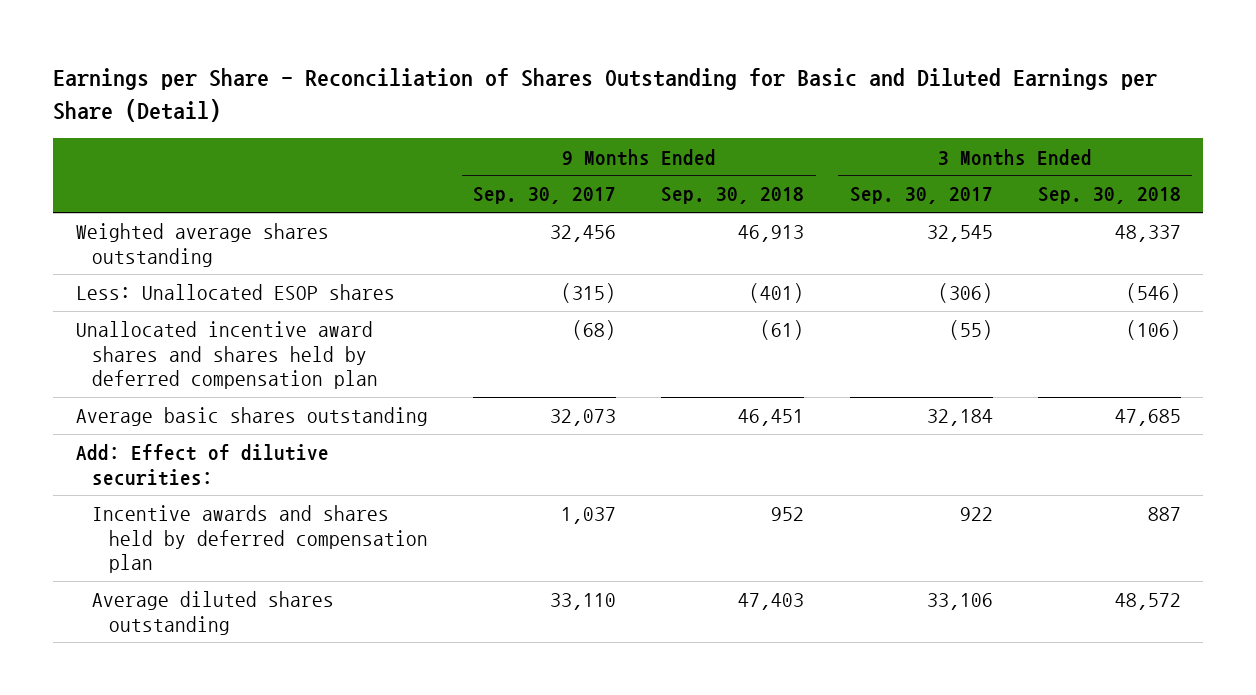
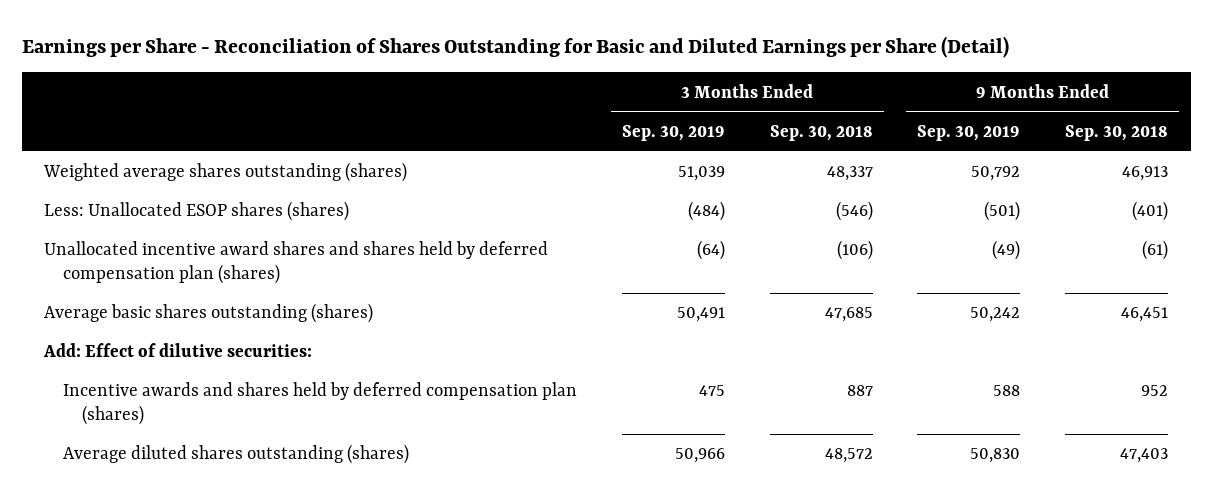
[473,187,617,205] Sep. 30, 2017 -> none
[849,187,993,205] Sep. 30, 2017 -> none
none -> [621,125,725,142] Sep. 30, 2019
none -> [917,125,1021,142] Sep. 30, 2019
[75,223,329,267] Weighted average shares outstanding -> [43,162,408,183] Weighted average shares outstanding (shares)
[75,284,395,301] Less: Unallocated ESOP shares -> [44,201,350,222] Less: Unallocated ESOP shares (shares)
[75,321,379,390] Unallocated incentive award shares and shares held by deferred compensation plan -> [44,241,549,285] Unallocated incentive award shares and shares held by deferred compensation plan (shares)
[75,407,428,427] Average basic shares outstanding -> [44,303,374,324] Average basic shares outstanding (shares)
[92,505,428,574] Incentive awards and shares held by deferred compensation plan -> [62,382,577,426] Incentive awards and shares held by deferred compensation plan (shares)
[92,591,335,635] Average diluted shares outstanding -> [62,444,409,465] Average diluted shares outstanding (shares)

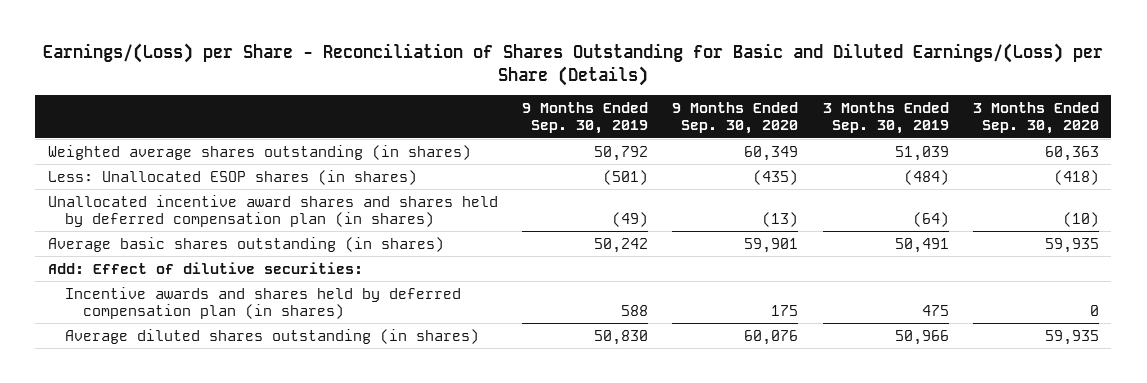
[21,35,1009,58] Earnings per Share - Reconciliation of Shares Outstanding for Basic and Diluted Earnings per Share (Detail) -> [43,43,1104,86] Earnings/(Loss) per Share - Reconciliation of Shares Outstanding for Basic and Diluted Earnings/(Loss) per Share (Details)
[769,125,873,142] Sep. 30, 2018 -> none
[1065,125,1169,142] Sep. 30, 2018 -> none
none -> [672,102,799,135] 9 Months Ended Sep. 30, 2020
none -> [972,102,1099,135] 3 Months Ended Sep. 30, 2020
[43,162,408,183] Weighted average shares outstanding (shares) -> [47,144,471,160] Weighted average shares outstanding (in shares)
[44,201,350,222] Less: Unallocated ESOP shares (shares) -> [47,169,417,185] Less: Unallocated ESOP shares (in shares)
[44,241,549,285] Unallocated incentive award shares and shares held by deferred compensation plan (shares) -> [47,194,498,228] Unallocated incentive award shares and shares held by deferred compensation plan (in shares)
[44,303,374,324] Average basic shares outstanding (shares) -> [47,236,444,252] Average basic shares outstanding (in shares)
[62,382,577,426] Incentive awards and shares held by deferred compensation plan (shares) -> [65,286,462,320] Incentive awards and shares held by deferred compensation plan (in shares)
[62,444,409,465] Average diluted shares outstanding (shares) -> [65,328,480,344] Average diluted shares outstanding (in shares)

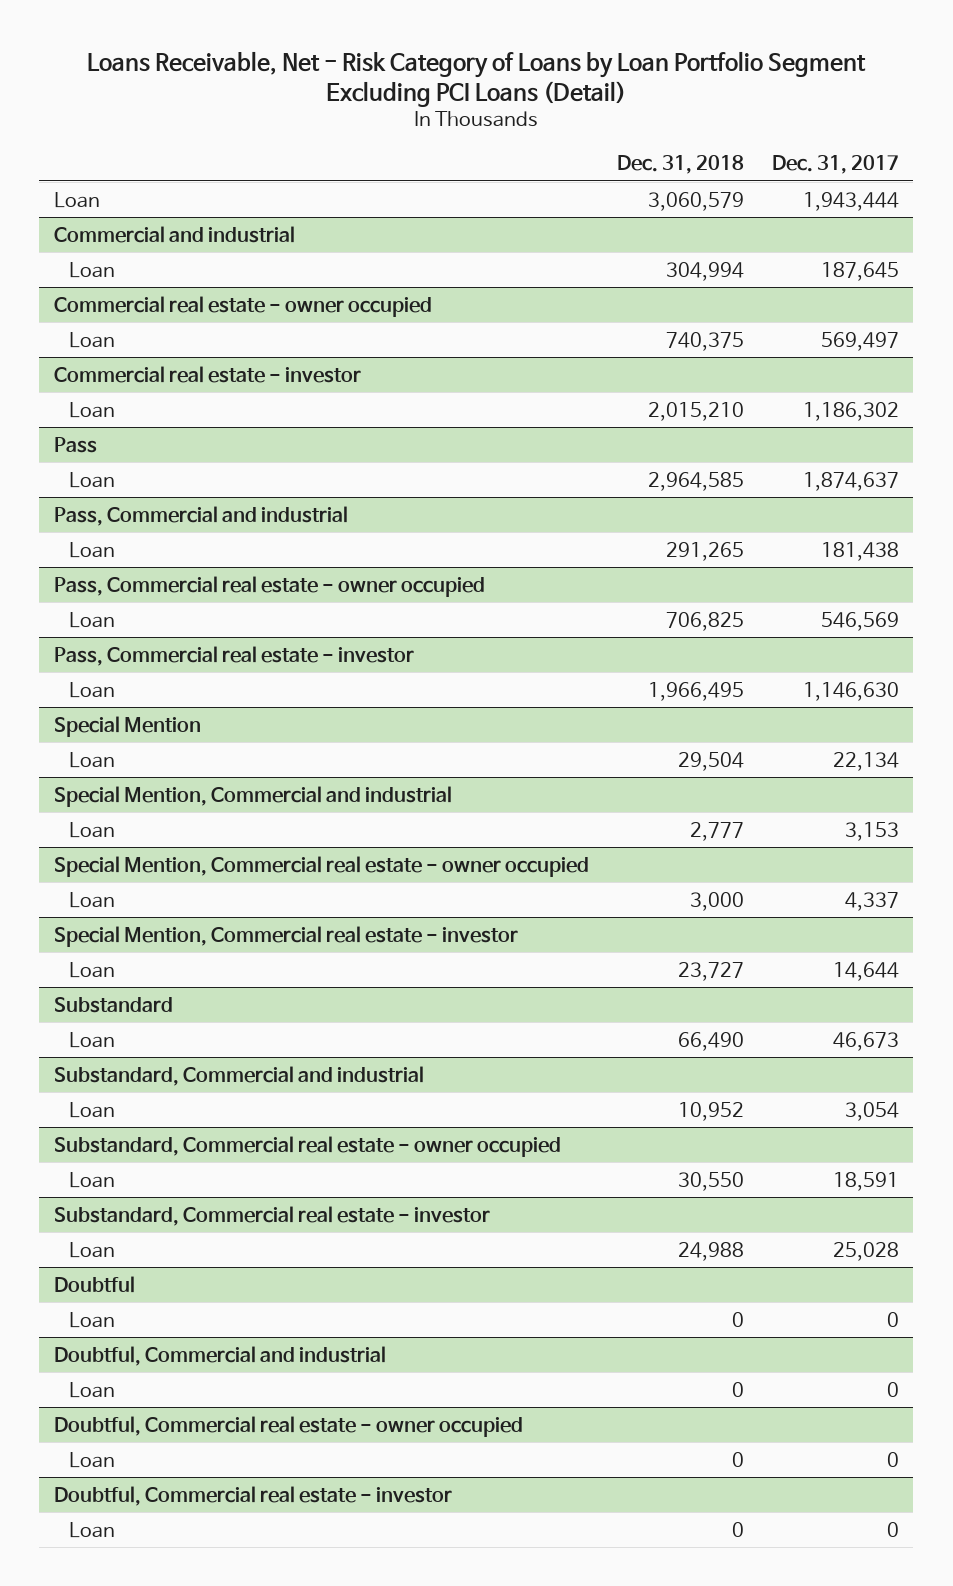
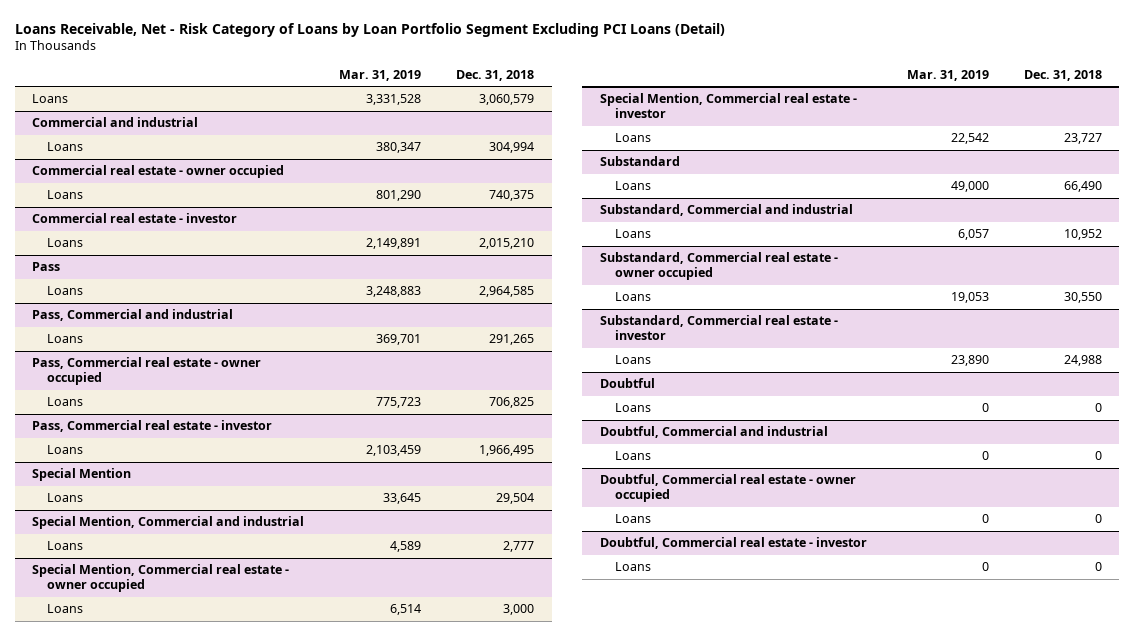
[772,155,900,175] Dec. 31, 2017 -> none
none -> [339,69,422,81] Mar. 31, 2019
[53,191,100,208] Loan -> [32,94,69,104] Loans
[68,261,115,278] Loan -> [46,142,83,152] Loans
[68,331,115,348] Loan -> [46,190,83,200] Loans
[68,401,115,418] Loan -> [46,238,83,248] Loans
[68,471,115,488] Loan -> [46,286,83,296] Loans
[68,541,115,558] Loan -> [46,334,83,344] Loans
[68,611,115,628] Loan -> [46,397,83,407] Loans
[68,681,115,698] Loan -> [46,445,83,455] Loans
[68,751,115,768] Loan -> [46,493,83,503] Loans
[68,821,115,838] Loan -> [46,541,83,551] Loans
[68,891,115,908] Loan -> [46,604,83,614] Loans
[68,961,115,978] Loan -> [614,133,651,143] Loans
[68,1031,115,1048] Loan -> [614,181,651,191] Loans
[68,1101,115,1118] Loan -> [614,229,651,239] Loans
[68,1171,115,1188] Loan -> [614,292,651,302] Loans
[68,1241,115,1258] Loan -> [614,355,651,365] Loans
[68,1311,115,1328] Loan -> [614,403,651,413] Loans
[68,1381,115,1398] Loan -> [614,451,651,461] Loans
[68,1451,115,1468] Loan -> [614,514,651,524] Loans
[68,1521,115,1538] Loan -> [614,562,651,572] Loans

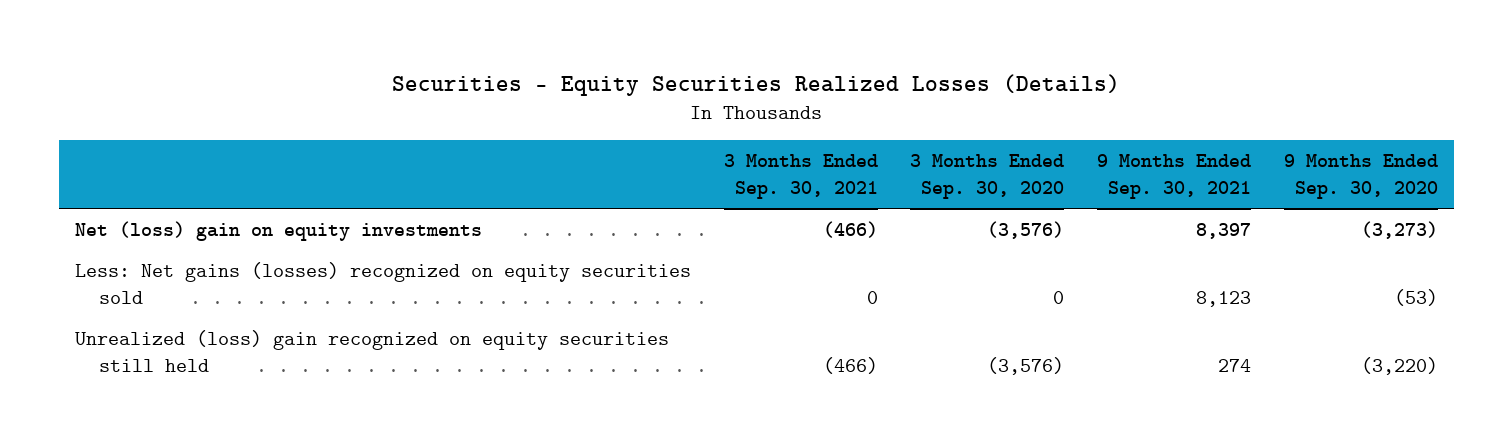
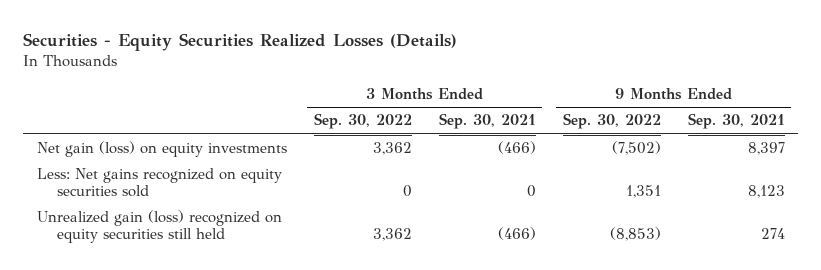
[910,154,1065,200] 3 Months Ended Sep. 30, 2020 -> none
[1283,154,1438,200] 9 Months Ended Sep. 30, 2020 -> none
none -> [313,113,412,130] Sep. 30, 2022
none -> [562,113,661,130] Sep. 30, 2022
[74,220,482,241] Net (loss) gain on equity investments -> [36,141,287,158] Net gain (loss) on equity investments
[74,261,691,304] Less: Net gains (losses) recognized on equity securities sold -> [36,168,282,198] Less: Net gains recognized on equity securities sold
[74,329,669,372] Unrealized (loss) gain recognized on equity securities still held -> [36,210,282,244] Unrealized gain (loss) recognized on equity securities still held

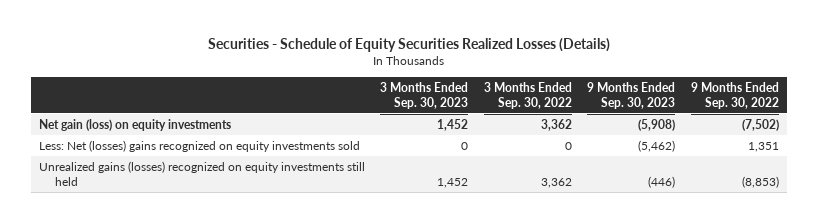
[23,33,458,52] Securities - Equity Securities Realized Losses (Details) -> [207,38,610,53] Securities - Schedule of Equity Securities Realized Losses (Details)
[438,113,536,130] Sep. 30, 2021 -> none
[687,113,785,130] Sep. 30, 2021 -> none
none -> [380,81,469,109] 3 Months Ended Sep. 30, 2023
none -> [587,81,676,109] 9 Months Ended Sep. 30, 2023
[36,168,282,198] Less: Net gains recognized on equity securities sold -> [38,139,360,152] Less: Net (losses) gains recognized on equity investments sold
[36,210,282,244] Unrealized gain (loss) recognized on equity securities still held -> [38,160,365,186] Unrealized gains (losses) recognized on equity investments still held

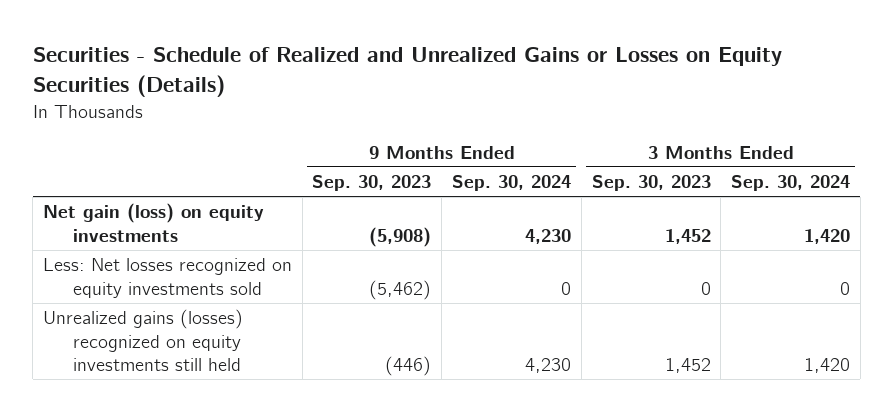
[207,38,610,53] Securities - Schedule of Equity Securities Realized Losses (Details) -> [32,47,782,98] Securities - Schedule of Realized and Unrealized Gains or Losses on Equity Securities (Details)
[483,81,572,109] 3 Months Ended Sep. 30, 2022 -> none
[691,81,780,109] 9 Months Ended Sep. 30, 2022 -> none
none -> [451,175,571,192] Sep. 30, 2024
none -> [731,175,851,192] Sep. 30, 2024
[38,139,360,152] Less: Net (losses) gains recognized on equity investments sold -> [42,258,292,298] Less: Net losses recognized on equity investments sold

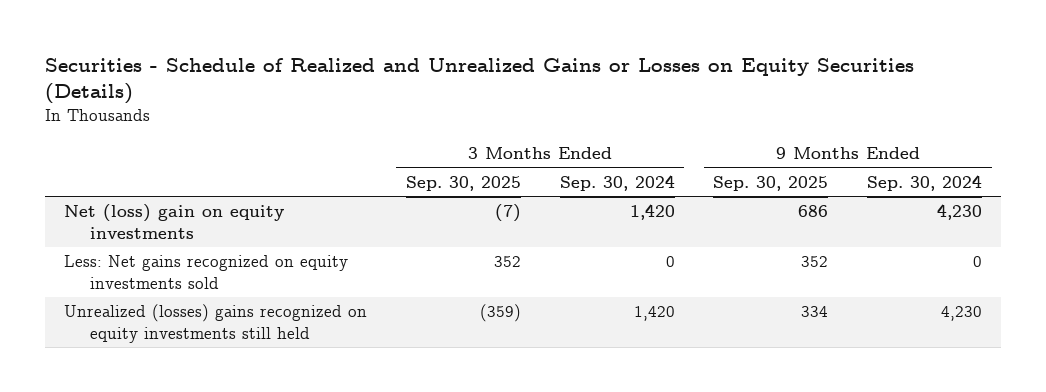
[312,175,432,192] Sep. 30, 2023 -> none
[591,175,711,192] Sep. 30, 2023 -> none
none -> [405,175,521,191] Sep. 30, 2025
none -> [713,175,829,191] Sep. 30, 2025
[42,203,264,242] Net gain (loss) on equity investments -> [64,204,285,239] Net (loss) gain on equity investments
[42,258,292,298] Less: Net losses recognized on equity investments sold -> [64,255,349,289] Less: Net gains recognized on equity investments sold
[42,309,243,371] Unrealized gains (losses) recognized on equity investments still held -> [64,304,368,343] Unrealized (losses) gains recognized on equity investments still held

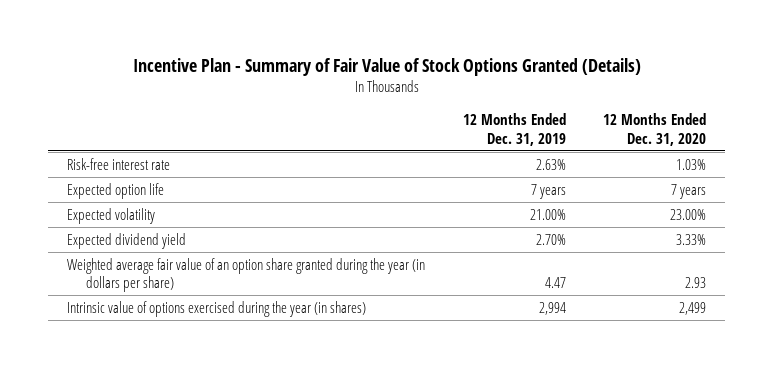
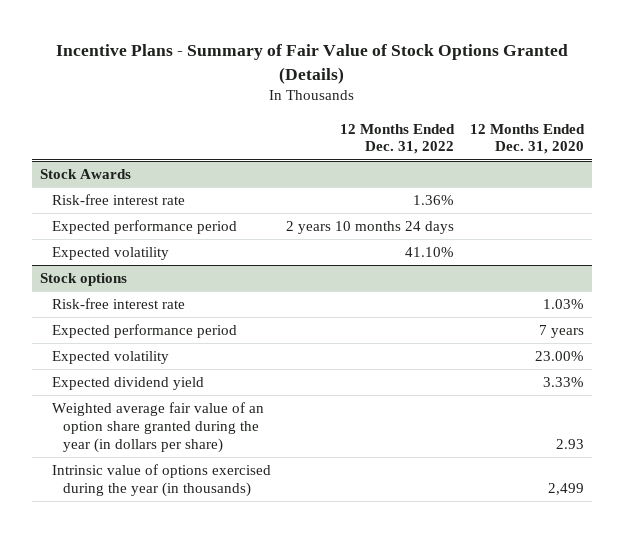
[132,57,641,76] Incentive Plan - Summary of Fair Value of Stock Options Granted (Details) -> [56,43,569,84] Incentive Plans - Summary of Fair Value of Stock Options Granted (Details)
[462,113,566,146] 12 Months Ended Dec. 31, 2019 -> none
none -> [340,123,456,155] 12 Months Ended Dec. 31, 2022
none -> [40,169,132,180] Stock Awards
none -> [51,194,185,206] Risk-free interest rate
none -> [51,220,237,235] Expected performance period
none -> [51,247,169,261] Expected volatility
none -> [40,273,128,287] Stock options
[67,182,165,199] Expected option life -> [51,324,237,339] Expected performance period
[67,300,367,317] Intrinsic value of options exercised during the year (in shares) -> [51,464,271,498] Intrinsic value of options exercised during the year (in thousands)

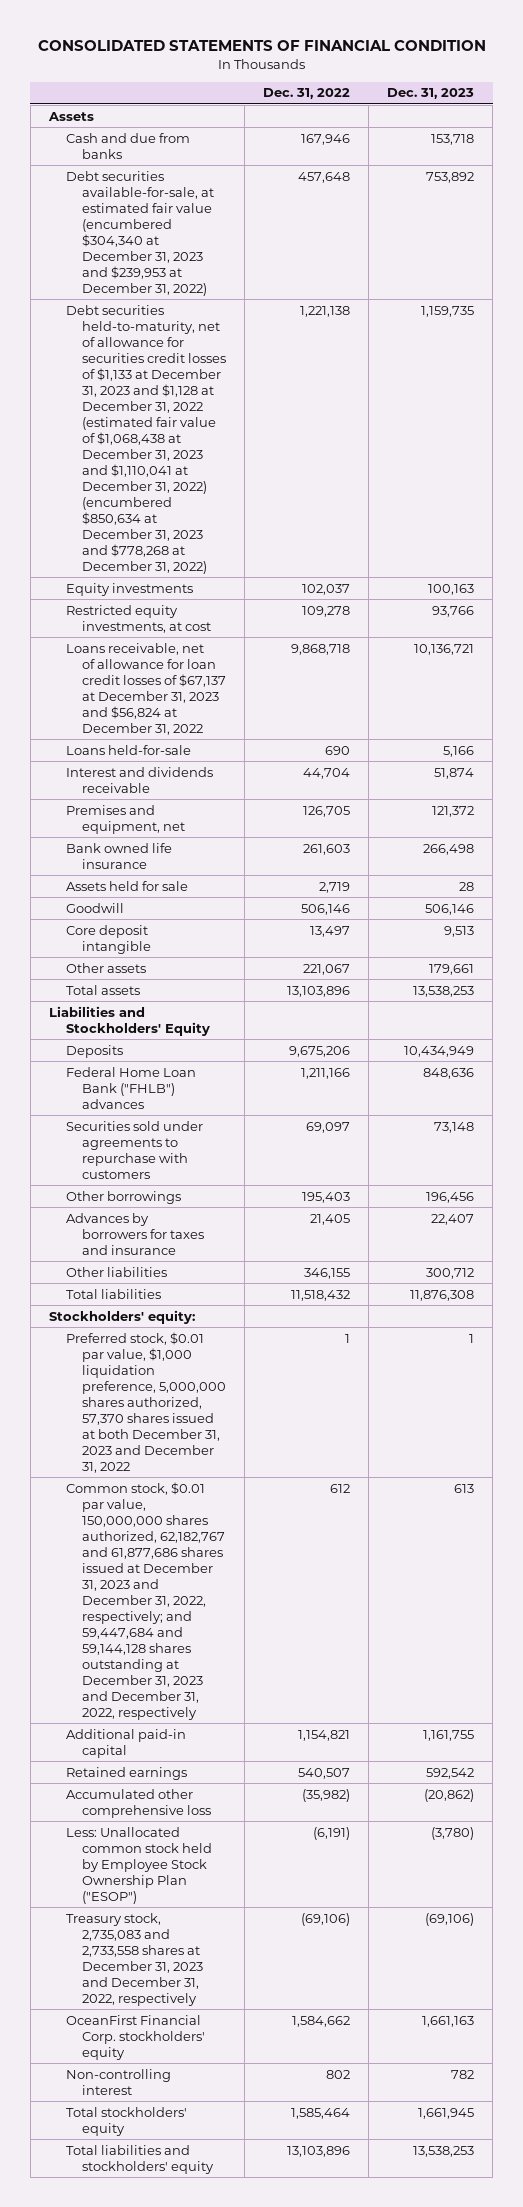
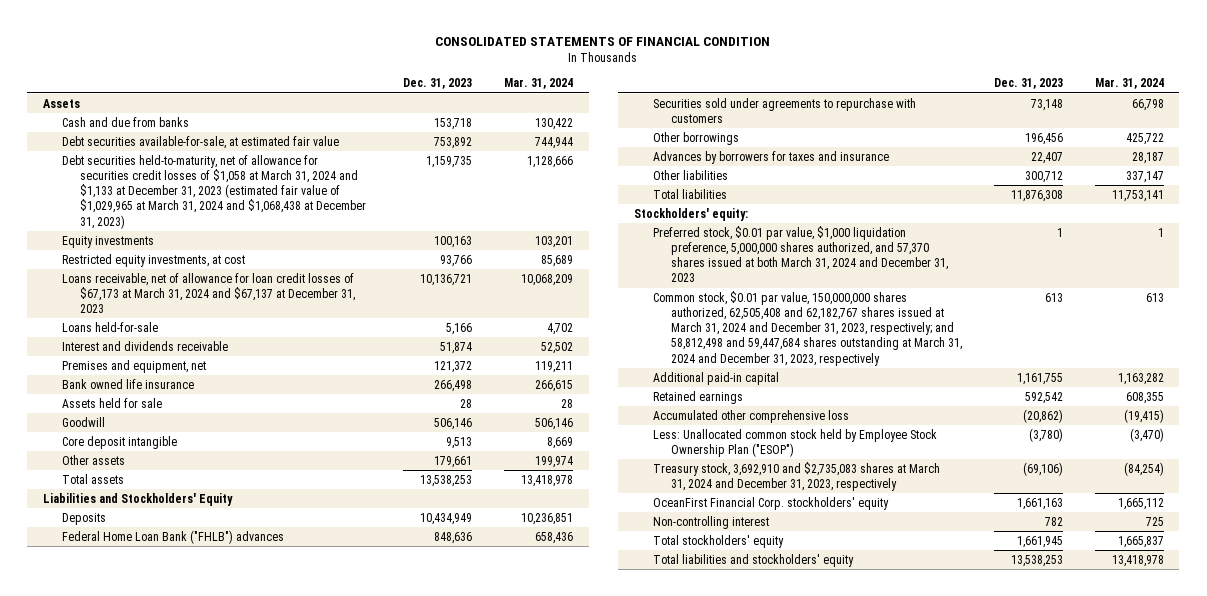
[263,88,351,100] Dec. 31, 2022 -> none
none -> [503,78,573,90] Mar. 31, 2024
[65,170,215,296] Debt securities available-for-sale, at estimated fair value (encumbered $304,340 at December 31, 2023 and $239,953 at December 31, 2022) -> [61,135,339,149] Debt securities available-for-sale, at estimated fair value
[65,304,227,575] Debt securities held-to-maturity, net of allowance for securities credit losses of $1,133 at December 31, 2023 and $1,128 at December 31, 2022 (estimated fair value of $1,068,438 at December 31, 2023 and $1,110,041 at December 31, 2022) (encumbered $850,634 at December 31, 2023 and $778,268 at December 31, 2022) -> [61,154,367,229] Debt securities held-to-maturity, net of allowance for securities credit losses of $1,058 at March 31, 2024 and $1,133 at December 31, 2023 (estimated fair value of $1,029,965 at March 31, 2024 and $1,068,438 at December 31, 2023)
[65,642,227,735] Loans receivable, net of allowance for loan credit losses of $67,137 at December 31, 2023 and $56,824 at December 31, 2022 -> [61,272,356,314] Loans receivable, net of allowance for loan credit losses of $67,173 at March 31, 2024 and $67,137 at December 31, 2023
[65,1331,227,1473] Preferred stock, $0.01 par value, $1,000 liquidation preference, 5,000,000 shares authorized, 57,370 shares issued at both December 31, 2023 and December 31, 2022 -> [652,225,949,283] Preferred stock, $0.01 par value, $1,000 liquidation preference, 5,000,000 shares authorized, and 57,370 shares issued at both March 31, 2024 and December 31, 2023
[65,1481,226,1721] Common stock, $0.01 par value, 150,000,000 shares authorized, 62,182,767 and 61,877,686 shares issued at December 31, 2023 and December 31, 2022, respectively; and 59,447,684 and 59,144,128 shares outstanding at December 31, 2023 and December 31, 2022, respectively -> [652,290,963,366] Common stock, $0.01 par value, 150,000,000 shares authorized, 62,505,408 and 62,182,767 shares issued at March 31, 2024 and December 31, 2023, respectively; and 58,812,498 and 59,447,684 shares outstanding at March 31, 2024 and December 31, 2023, respectively
[65,1912,204,2006] Treasury stock, 2,735,083 and 2,733,558 shares at December 31, 2023 and December 31, 2022, respectively -> [652,461,940,491] Treasury stock, 3,692,910 and $2,735,083 shares at March 31, 2024 and December 31, 2023, respectively

